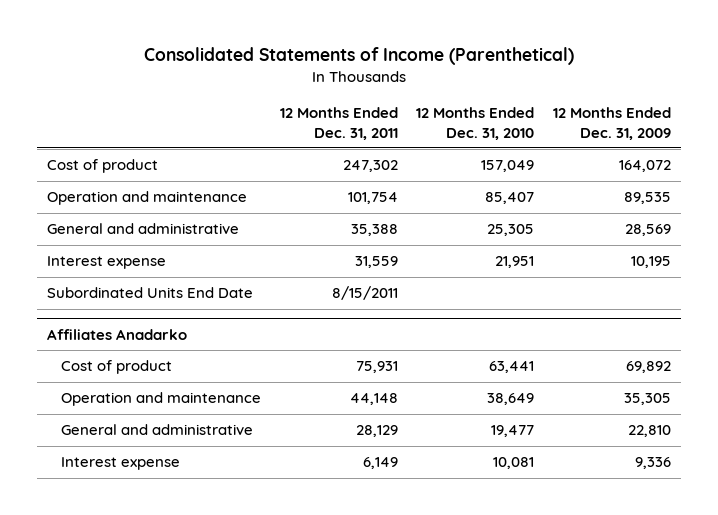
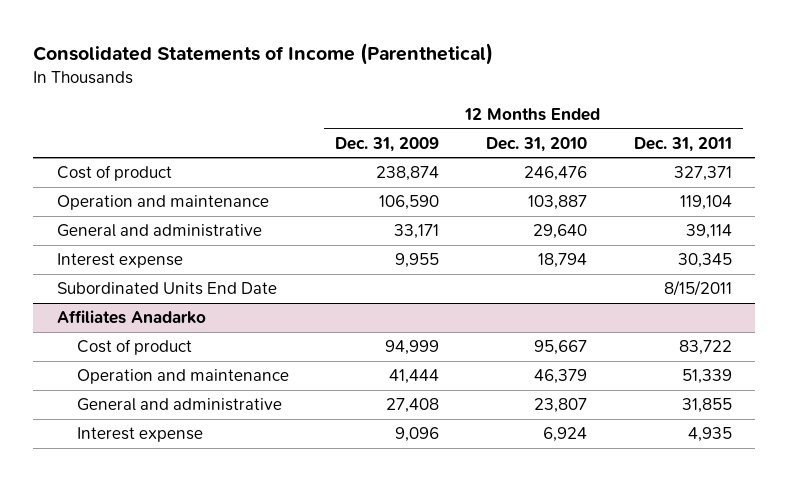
[342,160,398,173] 247,302 -> [673,166,732,182] 327,371
[481,160,535,173] 157,049 -> [523,166,587,182] 246,476
[619,160,672,173] 164,072 -> [376,166,440,182] 238,874
[347,192,398,205] 101,754 -> [679,195,732,211] 119,104
[485,192,535,205] 85,407 -> [527,195,587,211] 103,887
[624,192,672,205] 89,535 -> [379,195,440,211] 106,590
[350,224,398,237] 35,388 -> [685,224,732,240] 39,114
[487,224,535,237] 25,305 -> [532,224,587,240] 29,640
[625,224,672,237] 28,569 -> [394,224,440,240] 33,171
[354,256,398,269] 31,559 -> [677,253,732,269] 30,345
[495,256,535,269] 21,951 -> [537,253,587,269] 18,794
[631,256,672,269] 10,195 -> [395,253,440,269] 9,955
[355,361,398,374] 75,931 -> [678,340,732,356] 83,722
[489,361,535,374] 63,441 -> [533,340,587,356] 95,667
[626,361,672,374] 69,892 -> [385,340,440,356] 94,999
[349,393,398,406] 44,148 -> [681,369,732,385] 51,339
[487,393,535,406] 38,649 -> [533,369,587,385] 46,379
[624,393,672,406] 35,305 -> [389,369,440,385] 41,444
[355,425,398,438] 28,129 -> [681,398,732,414] 31,855
[491,425,535,438] 19,477 -> [533,398,587,414] 23,807
[628,425,672,438] 22,810 -> [386,398,440,414] 27,408
[362,457,398,470] 6,149 -> [687,427,732,443] 4,935
[493,457,535,470] 10,081 -> [542,427,587,443] 6,924
[635,457,672,470] 9,336 -> [395,427,440,443] 9,096

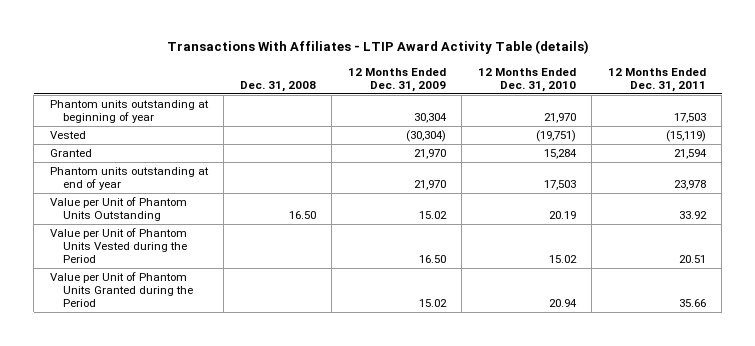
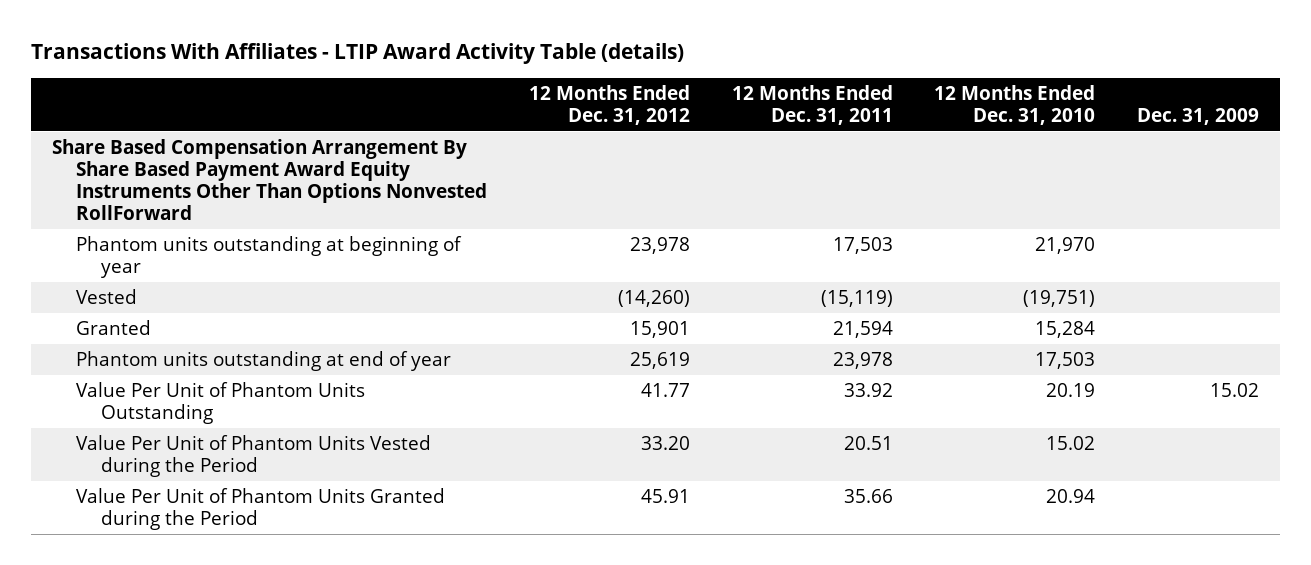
[239,81,316,93] Dec. 31, 2008 -> none
[347,67,446,93] 12 Months Ended Dec. 31, 2009 -> none
none -> [528,84,690,125] 12 Months Ended Dec. 31, 2012
none -> [1136,107,1259,125] Dec. 31, 2009
none -> [51,138,488,221] Share Based Compensation Arrangement By Share Based Payment Award Equity Instruments Other Than Options Nonvested RollForward
[49,196,187,222] Value per Unit of Phantom Units Outstanding -> [76,381,366,425] Value Per Unit of Phantom Units Outstanding
[49,227,188,264] Value per Unit of Phantom Units Vested during the Period -> [76,434,432,478] Value Per Unit of Phantom Units Vested during the Period
[49,271,194,308] Value per Unit of Phantom Units Granted during the Period -> [76,487,446,531] Value Per Unit of Phantom Units Granted during the Period

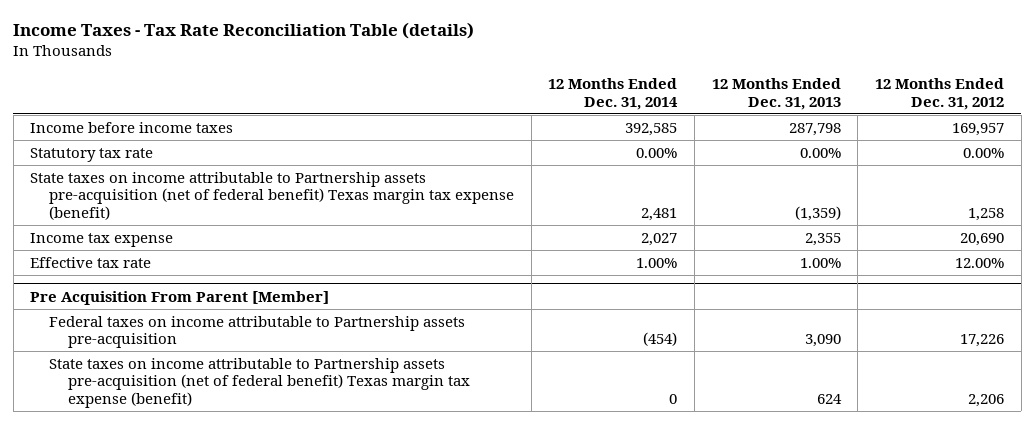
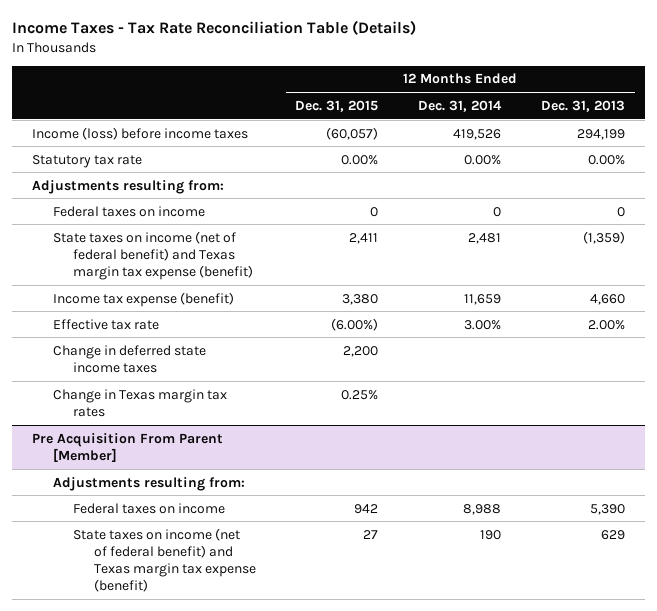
[13,22,475,40] Income Taxes - Tax Rate Reconciliation Table (details) -> [12,20,417,36] Income Taxes - Tax Rate Reconciliation Table (Details)
[874,78,1004,110] 12 Months Ended Dec. 31, 2012 -> none
none -> [295,99,379,112] Dec. 31, 2015
[30,121,234,133] Income before income taxes -> [31,126,248,140] Income (loss) before income taxes
[625,122,678,136] 392,585 -> [453,128,502,140] 419,526
[788,122,841,136] 287,798 -> [576,128,625,140] 294,199
none -> [31,179,224,194] Adjustments resulting from:
none -> [52,205,205,217] Federal taxes on income
[30,171,514,220] State taxes on income attributable to Partnership assets pre-acquisition (net of federal benefit) Texas margin tax expense (benefit) -> [52,230,254,280] State taxes on income (net of federal benefit) and Texas margin tax expense (benefit)
[30,232,174,247] Income tax expense -> [52,291,234,307] Income tax expense (benefit)
[641,232,678,246] 2,027 -> [464,293,502,305] 11,659
[804,232,841,246] 2,355 -> [589,293,625,305] 4,660
[636,257,678,268] 1.00% -> [464,319,502,330] 3.00%
[799,257,841,268] 1.00% -> [587,319,625,330] 2.00%
none -> [52,344,206,373] Change in deferred state income taxes
none -> [52,388,227,417] Change in Texas margin tax rates
none -> [52,476,245,491] Adjustments resulting from:
[48,315,465,349] Federal taxes on income attributable to Partnership assets pre-acquisition -> [73,502,226,514] Federal taxes on income
[643,332,678,347] (454) -> [463,503,502,515] 8,988
[804,334,841,348] 3,090 -> [589,503,625,515] 5,390
[48,357,470,408] State taxes on income attributable to Partnership assets pre-acquisition (net of federal benefit) Texas margin tax expense (benefit) -> [73,527,256,593] State taxes on income (net of federal benefit) and Texas margin tax expense (benefit)
[669,393,678,404] 0 -> [480,529,502,540] 190
[816,393,842,404] 624 -> [600,529,625,540] 629

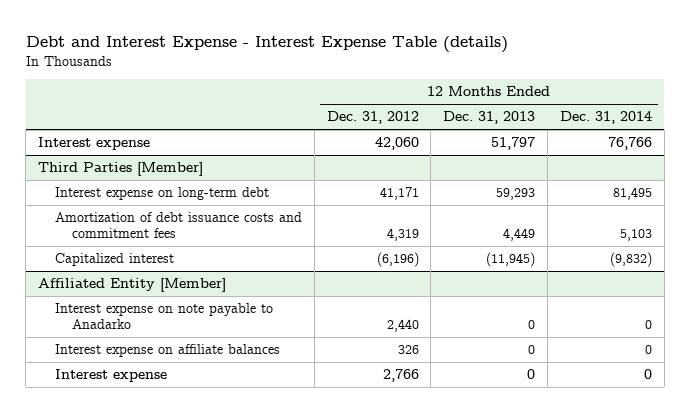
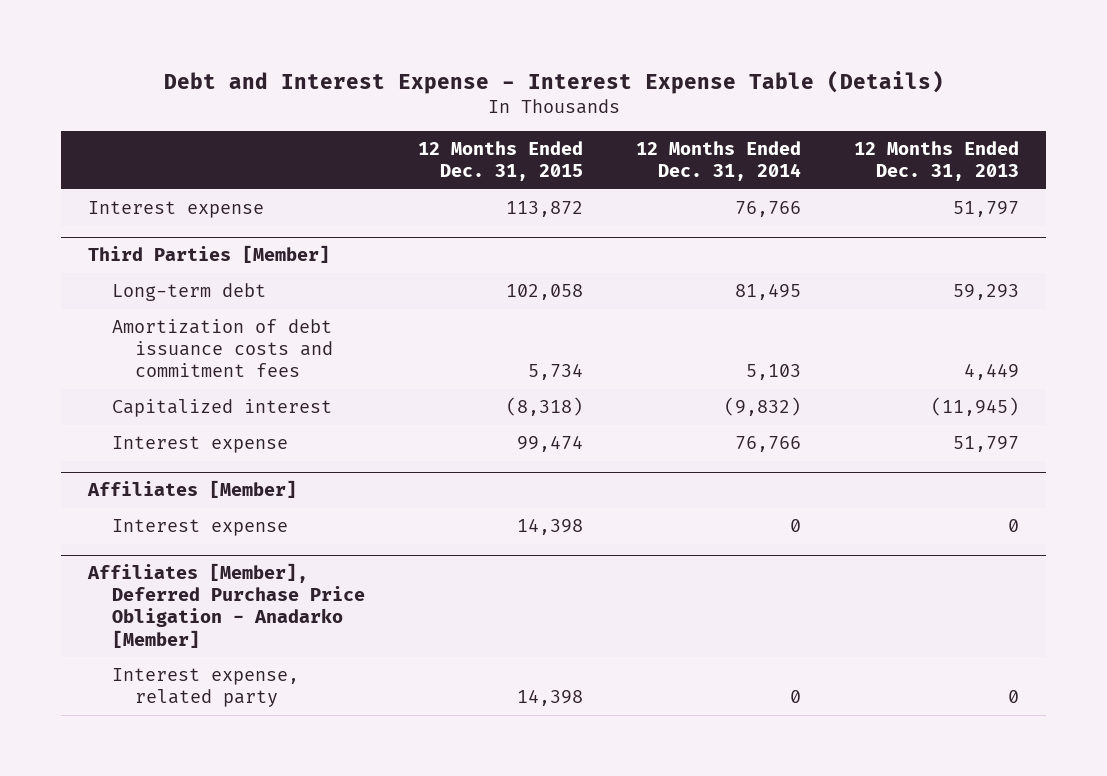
[25,35,508,53] Debt and Interest Expense - Interest Expense Table (details) -> [163,69,944,94] Debt and Interest Expense - Interest Expense Table (Details)
[326,111,419,125] Dec. 31, 2012 -> none
none -> [417,140,583,182] 12 Months Ended Dec. 31, 2015
[55,187,270,201] Interest expense on long-term debt -> [111,283,266,302] Long-term debt
[55,303,274,330] Interest expense on note payable to Anadarko -> none
[55,344,281,358] Interest expense on affiliate balances -> none
none -> [111,436,288,454] Interest expense
[37,278,226,293] Affiliated Entity [Member] -> [86,480,297,499] Affiliates [Member]
none -> [86,563,365,648] Affiliates [Member], Deferred Purchase Price Obligation - Anadarko [Member]
none -> [111,668,299,708] Interest expense, related party

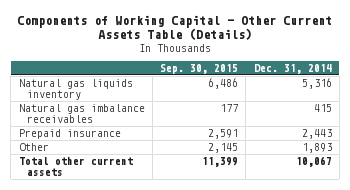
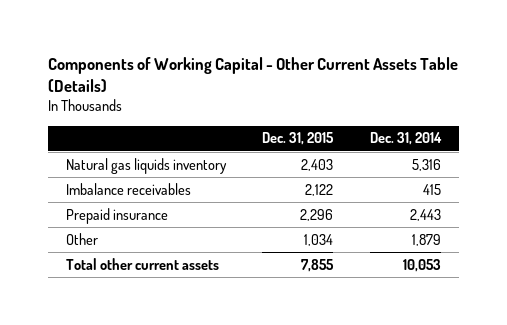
[160,64,239,75] Sep. 30, 2015 -> none
none -> [262,132,335,146] Dec. 31, 2015
[18,104,145,124] Natural gas imbalance receivables -> [65,182,191,195] Imbalance receivables
[301,143,332,154] 1,893 -> [411,233,441,246] 1,879
[295,156,332,168] 10,067 -> [402,258,441,272] 10,053

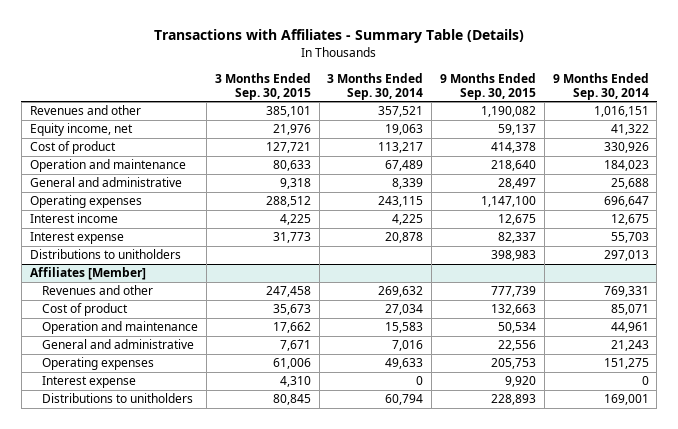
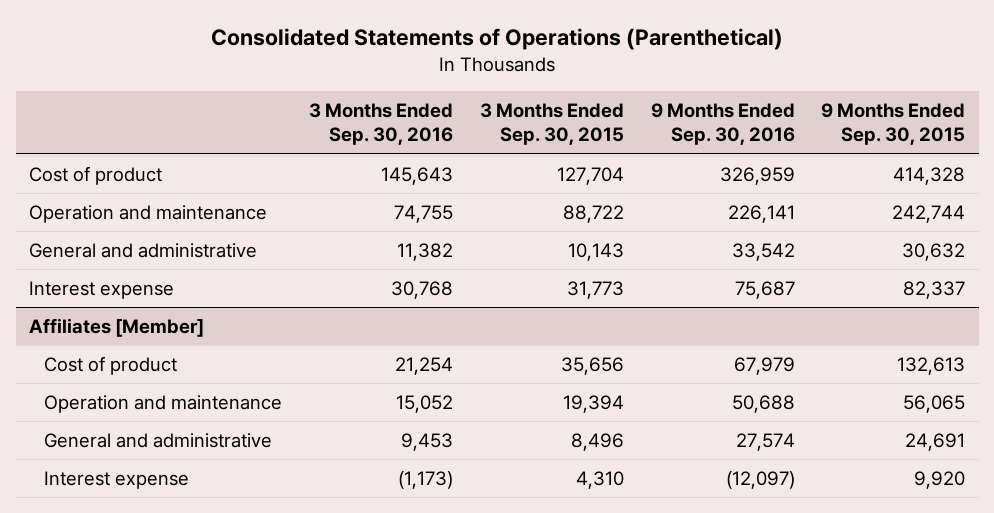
[154,29,525,44] Transactions with Affiliates - Summary Table (Details) -> [211,28,784,51] Consolidated Statements of Operations (Parenthetical)
[327,72,424,100] 3 Months Ended Sep. 30, 2014 -> none
[552,72,649,100] 9 Months Ended Sep. 30, 2014 -> none
none -> [309,102,454,146] 3 Months Ended Sep. 30, 2016
none -> [650,102,795,146] 9 Months Ended Sep. 30, 2016
[29,105,141,116] Revenues and other -> none
[29,123,133,137] Equity income, net -> none
[29,195,142,209] Operating expenses -> none
[29,213,118,224] Interest income -> none
[265,142,311,154] 127,721 -> [556,166,624,185] 127,704
[490,142,536,154] 414,378 -> [893,166,966,185] 414,328
[272,160,311,172] 80,633 -> [562,204,624,223] 88,722
[490,160,536,172] 218,640 -> [892,204,966,223] 242,744
[279,178,311,190] 9,318 -> [567,242,624,261] 10,143
[497,178,536,190] 28,497 -> [902,242,966,261] 30,632
[29,249,181,260] Distributions to unitholders -> none
[42,285,154,296] Revenues and other -> none
[42,357,155,371] Operating expenses -> none
[272,304,311,316] 35,673 -> [560,356,624,375] 35,656
[490,304,536,316] 132,663 -> [897,356,966,375] 132,613
[272,322,311,334] 17,662 -> [562,394,624,413] 19,394
[497,322,536,334] 50,534 -> [903,394,966,413] 56,065
[279,340,311,352] 7,671 -> [570,432,624,451] 8,496
[497,340,536,352] 22,556 -> [905,432,966,451] 24,691
[42,393,194,404] Distributions to unitholders -> none

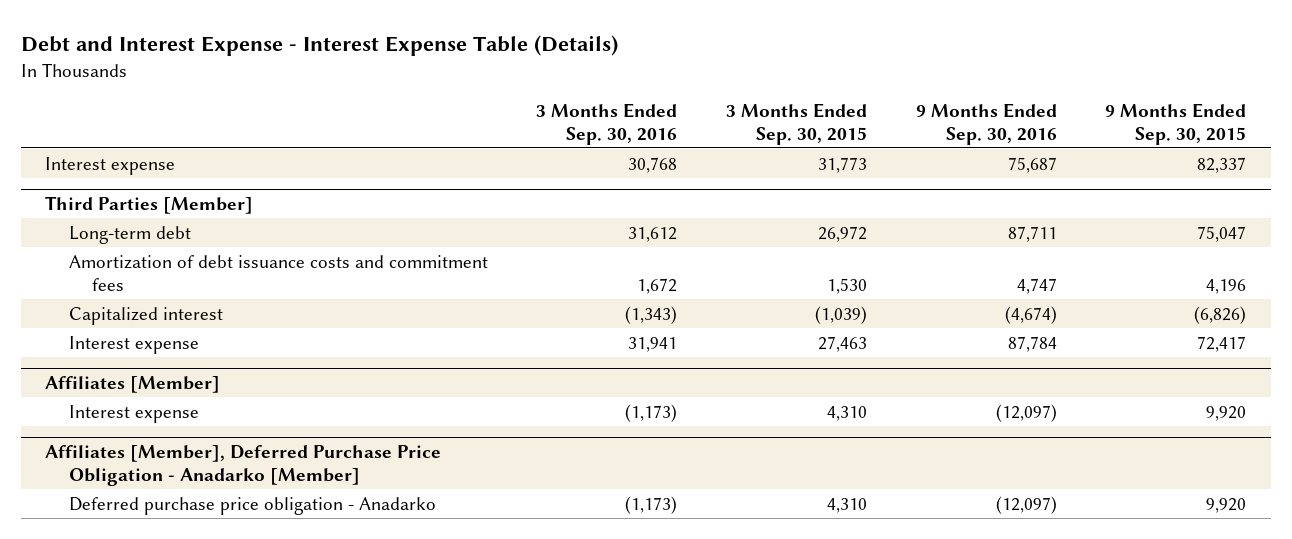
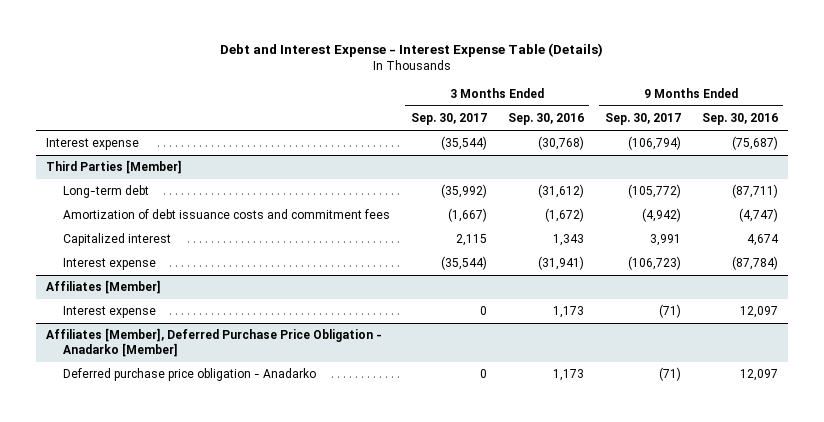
[726,102,868,145] 3 Months Ended Sep. 30, 2015 -> none
[1105,102,1247,145] 9 Months Ended Sep. 30, 2015 -> none
none -> [410,113,487,126] Sep. 30, 2017
none -> [604,113,681,126] Sep. 30, 2017
[628,156,678,173] 30,768 -> [537,136,584,151] (30,768)
[1007,156,1057,173] 75,687 -> [731,136,778,151] (75,687)
[628,226,678,242] 31,612 -> [537,184,584,199] (31,612)
[1007,225,1057,242] 87,711 -> [731,184,778,199] (87,711)
[637,277,678,294] 1,672 -> [544,208,584,223] (1,672)
[1016,277,1057,294] 4,747 -> [738,208,778,223] (4,747)
[625,305,678,324] (1,343) -> [552,234,584,247] 1,343
[1004,305,1057,324] (4,674) -> [746,234,779,247] 4,674
[628,336,678,352] 31,941 -> [537,256,584,271] (31,941)
[1007,335,1057,352] 87,784 -> [731,256,778,271] (87,784)
[625,403,678,422] (1,173) -> [552,306,584,319] 1,173
[995,403,1057,422] (12,097) -> [739,306,778,319] 12,097
[625,495,678,514] (1,173) -> [552,369,584,382] 1,173
[995,495,1057,514] (12,097) -> [739,369,778,382] 12,097

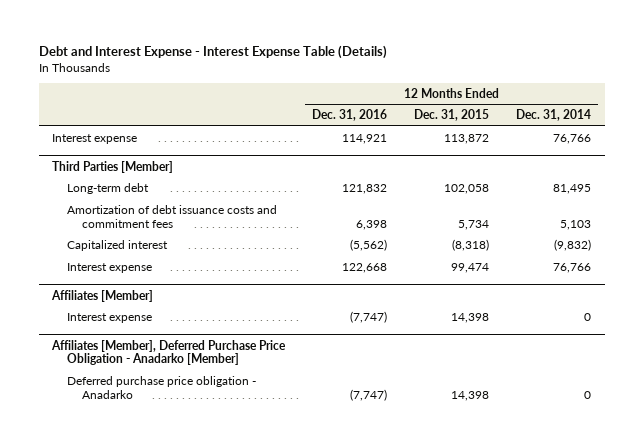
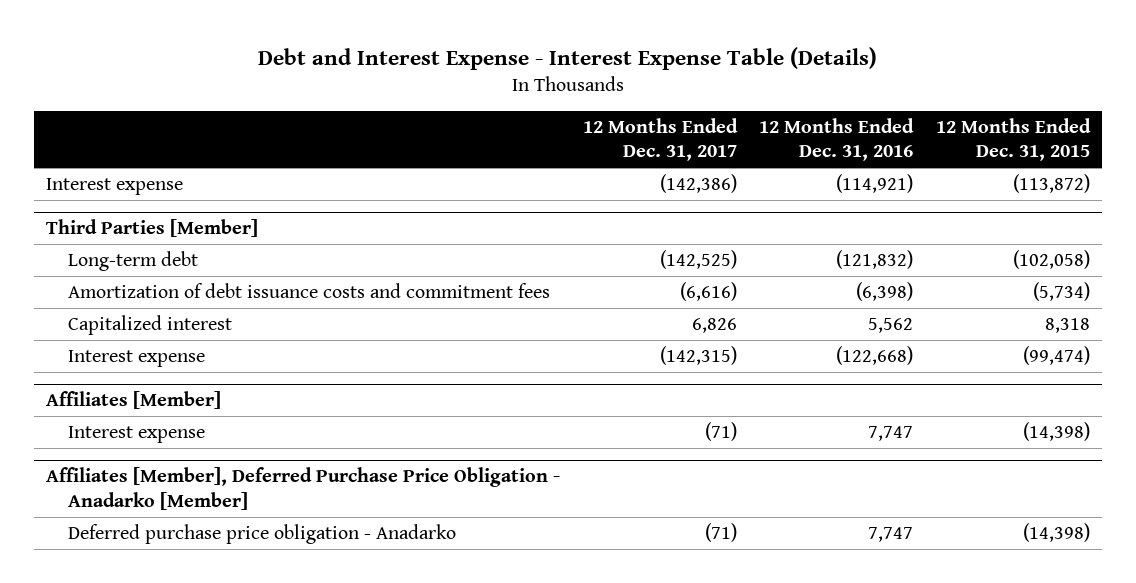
[516,109,592,122] Dec. 31, 2014 -> none
none -> [582,117,738,162] 12 Months Ended Dec. 31, 2017
[342,133,388,144] 114,921 -> [836,173,914,193] (114,921)
[444,133,490,144] 113,872 -> [1013,173,1091,193] (113,872)
[342,183,388,194] 121,832 -> [836,249,914,269] (121,832)
[444,183,490,194] 102,058 -> [1013,249,1091,269] (102,058)
[356,219,388,230] 6,398 -> [856,281,914,301] (6,398)
[458,219,490,230] 5,734 -> [1033,281,1091,301] (5,734)
[350,238,388,251] (5,562) -> [868,317,914,333] 5,562
[452,238,490,251] (8,318) -> [1045,317,1091,333] 8,318
[342,262,388,273] 122,668 -> [836,345,914,365] (122,668)
[451,262,490,273] 99,474 -> [1023,345,1091,365] (99,474)
[350,310,388,323] (7,747) -> [868,425,914,441] 7,747
[451,312,490,323] 14,398 -> [1023,421,1091,441] (14,398)
[350,388,388,401] (7,747) -> [868,526,914,542] 7,747
[451,390,490,401] 14,398 -> [1023,522,1091,542] (14,398)

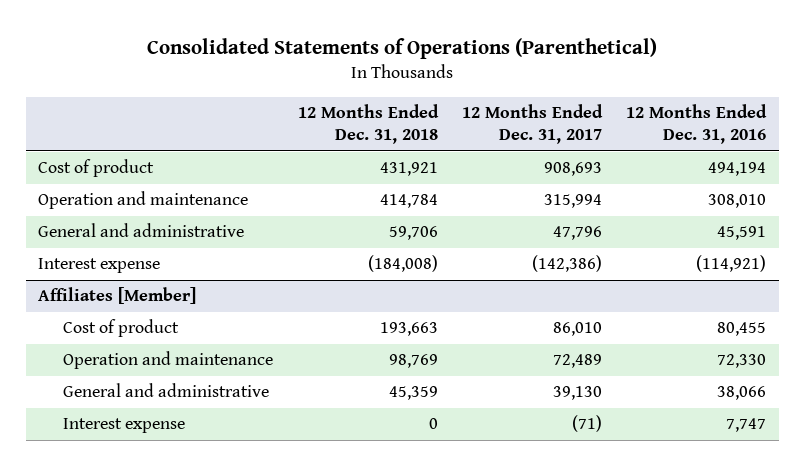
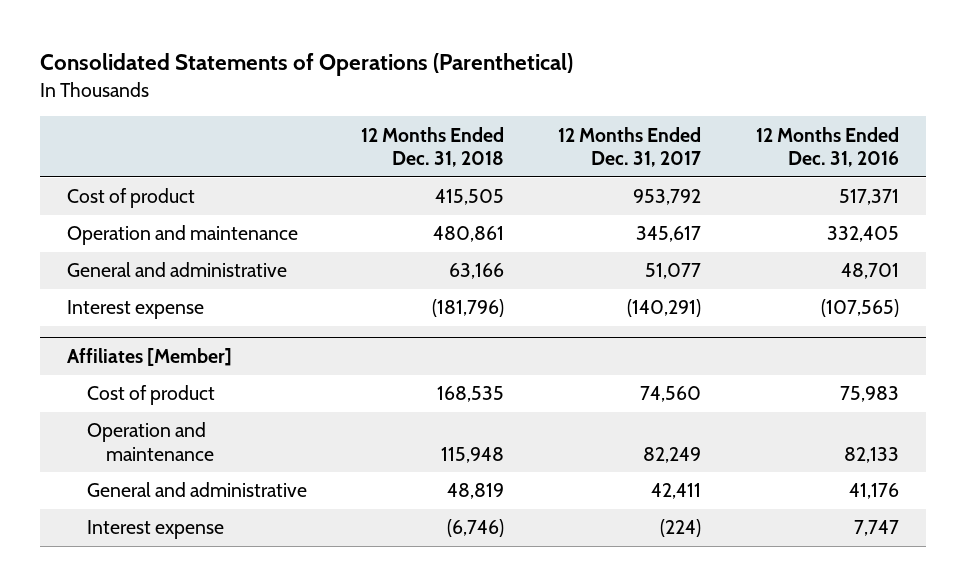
[379,162,438,177] 431,921 -> [434,189,504,206] 415,505
[544,162,603,177] 908,693 -> [633,189,702,206] 953,792
[708,162,767,177] 494,194 -> [838,189,899,206] 517,371
[379,194,438,209] 414,784 -> [432,226,504,243] 480,861
[544,194,603,209] 315,994 -> [636,226,702,243] 345,617
[708,194,767,209] 308,010 -> [826,226,899,243] 332,405
[388,226,438,241] 59,706 -> [448,263,504,280] 63,166
[553,226,603,241] 47,796 -> [645,263,702,280] 51,077
[717,226,767,241] 45,591 -> [840,263,899,280] 48,701
[367,255,438,273] (184,008) -> [431,299,504,318] (181,796)
[532,255,603,273] (142,386) -> [627,299,702,318] (140,291)
[696,255,767,273] (114,921) -> [820,299,899,318] (107,565)
[379,322,438,337] 193,663 -> [436,386,504,403] 168,535
[553,322,603,337] 86,010 -> [640,386,702,403] 74,560
[717,322,767,337] 80,455 -> [839,386,899,403] 75,983
[388,354,438,369] 98,769 -> [440,446,504,463] 115,948
[553,354,603,369] 72,489 -> [643,446,702,463] 82,249
[717,354,767,369] 72,330 -> [843,446,899,463] 82,133
[388,386,438,401] 45,359 -> [446,483,504,500] 48,819
[553,386,603,401] 39,130 -> [651,483,702,500] 42,411
[717,386,767,401] 38,066 -> [848,483,899,500] 41,176
[428,418,438,430] 0 -> [446,519,504,538] (6,746)
[572,415,603,433] (71) -> [660,519,702,538] (224)

